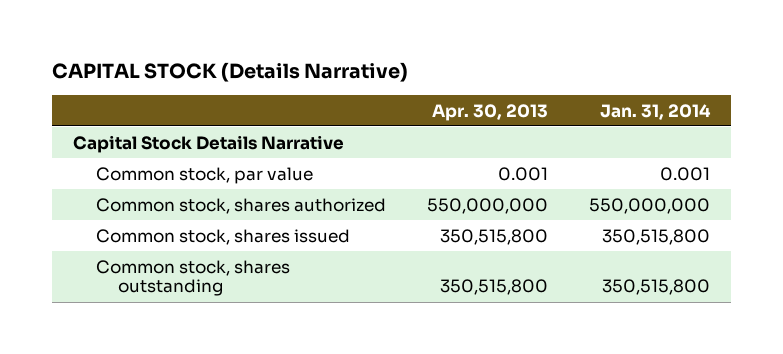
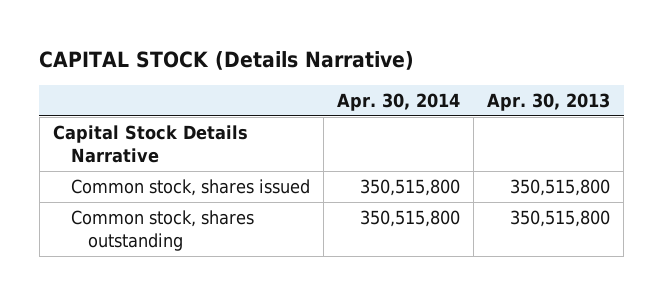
[600,103,712,120] Jan. 31, 2014 -> none
none -> [336,92,460,111] Apr. 30, 2014
[95,166,313,184] Common stock, par value -> none
[95,197,386,214] Common stock, shares authorized -> none

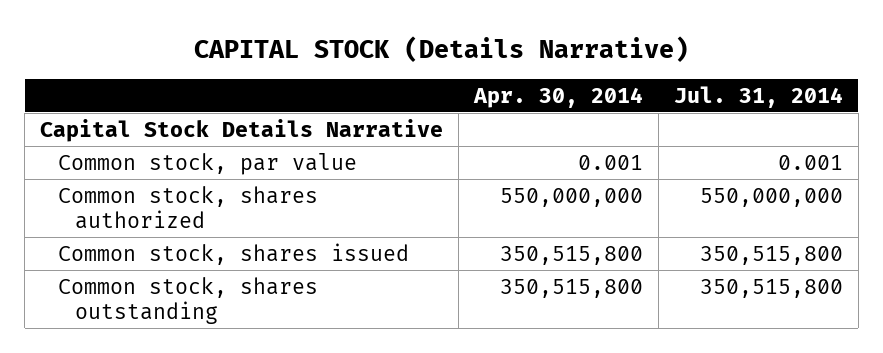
[487,92,611,111] Apr. 30, 2013 -> none
none -> [673,85,843,108] Jul. 31, 2014
none -> [57,152,357,175] Common stock, par value
none -> [57,185,318,230] Common stock, shares authorized

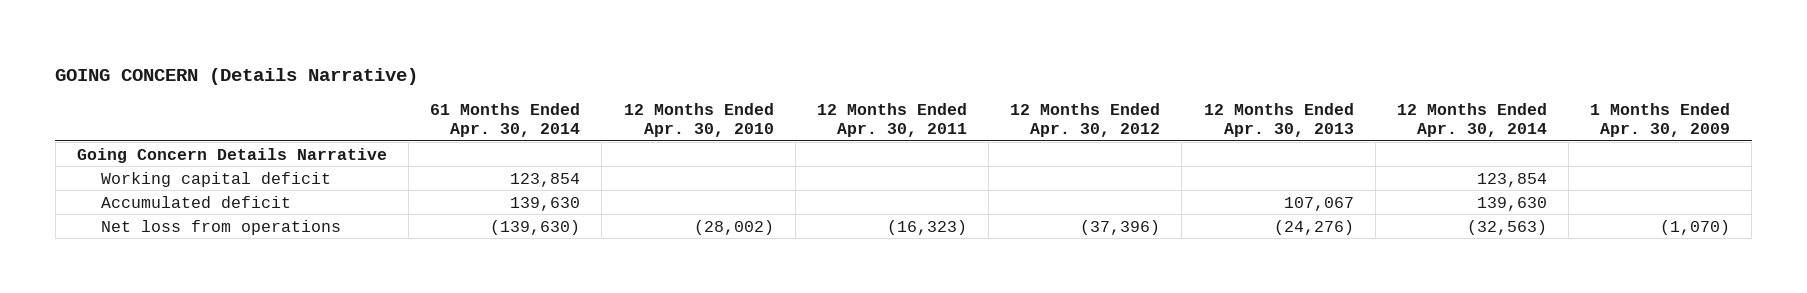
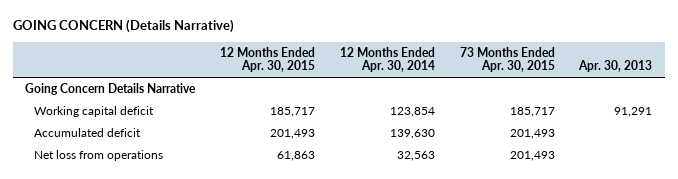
[430,102,581,137] 61 Months Ended Apr. 30, 2014 -> none
[623,102,774,137] 12 Months Ended Apr. 30, 2010 -> none
[816,102,967,137] 12 Months Ended Apr. 30, 2011 -> none
[1010,102,1161,137] 12 Months Ended Apr. 30, 2012 -> none
[1203,102,1354,137] 12 Months Ended Apr. 30, 2013 -> none
[1590,102,1731,137] 1 Months Ended Apr. 30, 2009 -> none
none -> [219,46,315,73] 12 Months Ended Apr. 30, 2015
none -> [459,46,555,73] 73 Months Ended Apr. 30, 2015
none -> [578,60,653,73] Apr. 30, 2013
[1466,219,1547,235] (32,563) -> [396,151,435,162] 32,563

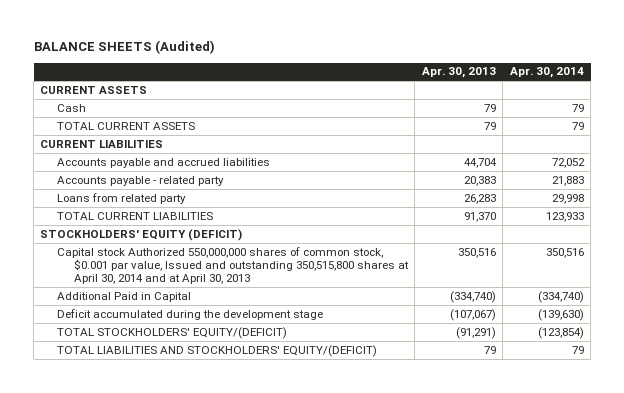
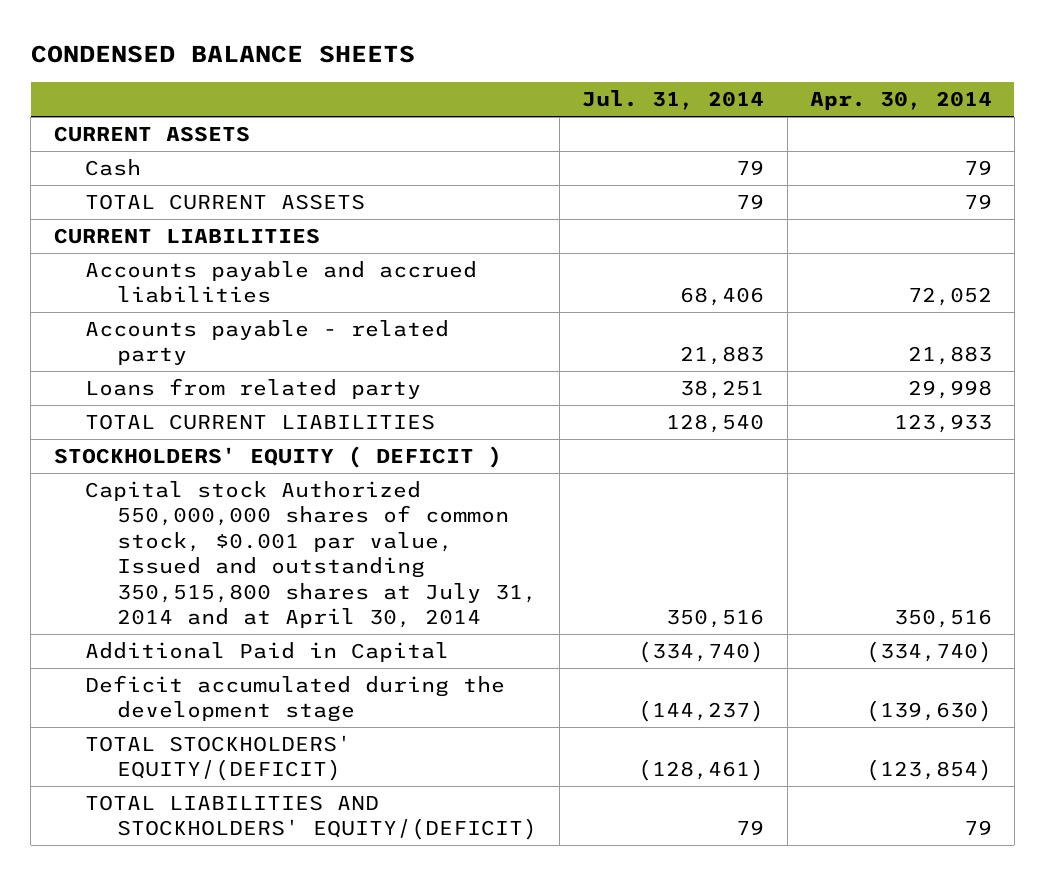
[33,40,215,55] BALANCE SHEETS (Audited) -> [30,45,415,64] CONDENSED BALANCE SHEETS
[421,67,496,79] Apr. 30, 2013 -> none
none -> [582,90,765,111] Jul. 31, 2014
[40,228,243,241] STOCKHOLDERS' EQUITY (DEFICIT) -> [53,445,502,468] STOCKHOLDERS' EQUITY ( DEFICIT )
[57,246,409,285] Capital stock Authorized 550,000,000 shares of common stock, $0.001 par value, Issued and outstanding 350,515,800 shares at April 30, 2014 and at April 30, 2013 -> [85,480,538,629] Capital stock Authorized 550,000,000 shares of common stock, $0.001 par value, Issued and outstanding 350,515,800 shares at July 31, 2014 and at April 30, 2014

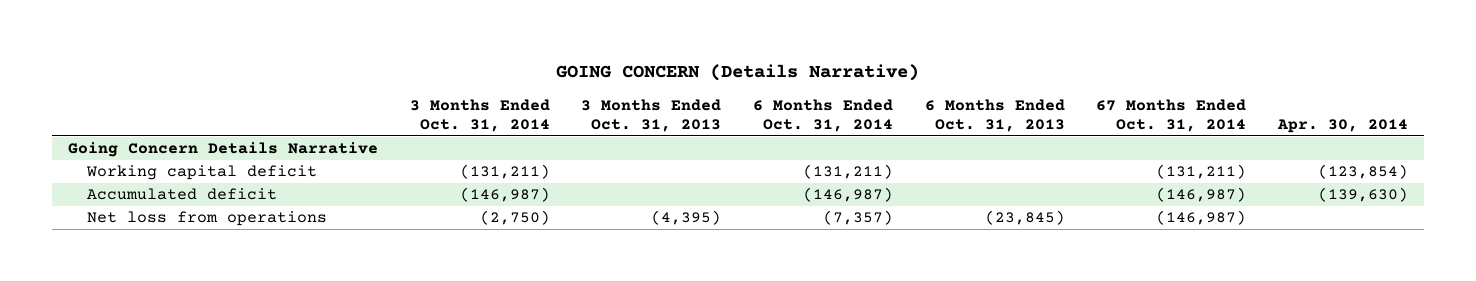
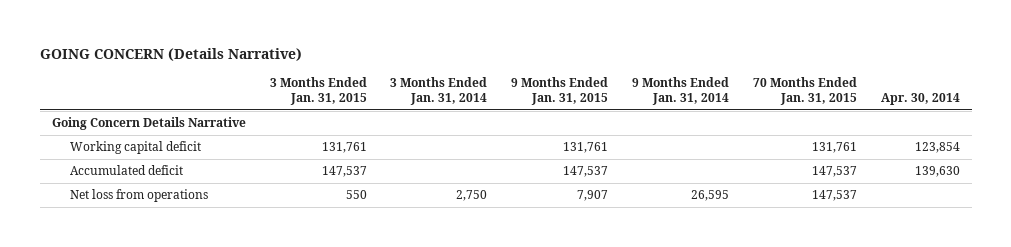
[409,98,550,132] 3 Months Ended Oct. 31, 2014 -> none
[581,98,722,132] 3 Months Ended Oct. 31, 2013 -> none
[753,98,894,132] 6 Months Ended Oct. 31, 2014 -> none
[924,98,1065,132] 6 Months Ended Oct. 31, 2013 -> none
[1096,98,1247,132] 67 Months Ended Oct. 31, 2014 -> none
none -> [269,76,367,106] 3 Months Ended Jan. 31, 2015
none -> [390,76,488,106] 3 Months Ended Jan. 31, 2014
none -> [511,76,609,106] 9 Months Ended Jan. 31, 2015
none -> [632,76,730,106] 9 Months Ended Jan. 31, 2014
none -> [752,76,857,106] 70 Months Ended Jan. 31, 2015
[1318,164,1409,180] (123,854) -> [914,142,960,154] 123,854
[1318,187,1409,203] (139,630) -> [914,166,960,178] 139,630

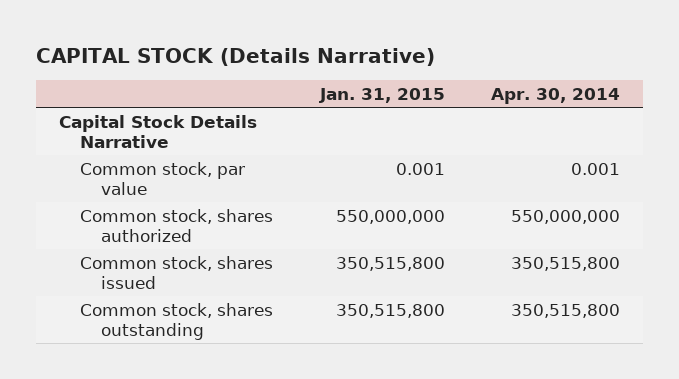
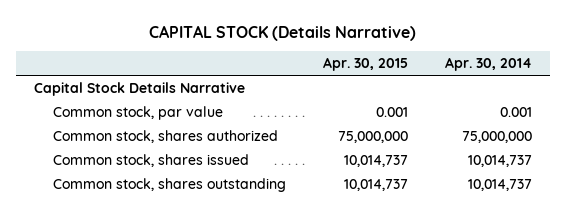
[318,87,445,103] Jan. 31, 2015 -> none
none -> [323,57,409,72] Apr. 30, 2015
[510,210,620,225] 550,000,000 -> [461,130,532,143] 75,000,000
[510,257,620,272] 350,515,800 -> [467,154,532,167] 10,014,737
[510,304,620,319] 350,515,800 -> [467,178,532,191] 10,014,737

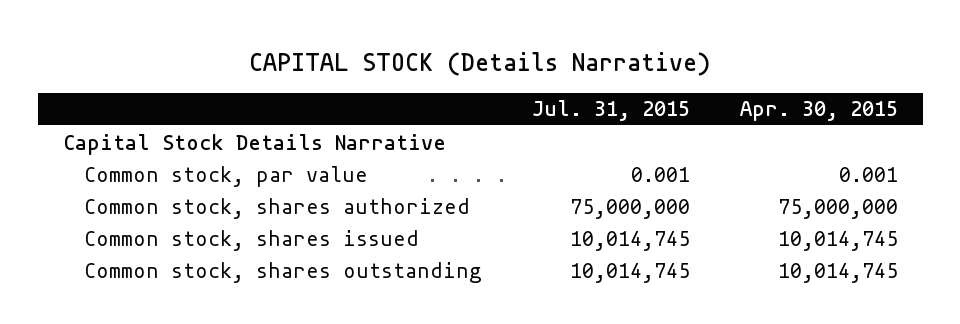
[444,57,532,72] Apr. 30, 2014 -> none
none -> [532,100,691,122] Jul. 31, 2015
[344,154,409,167] 10,014,737 -> [777,230,898,251] 10,014,745
[344,178,409,191] 10,014,737 -> [777,262,898,283] 10,014,745

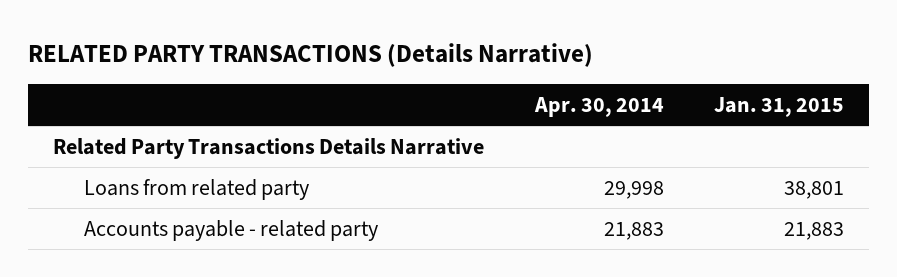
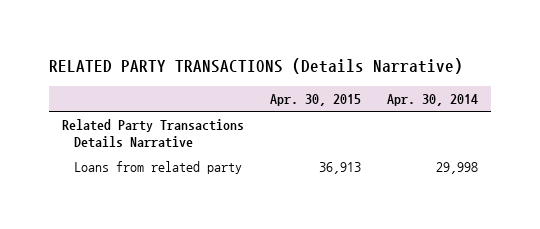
[713,96,844,117] Jan. 31, 2015 -> none
none -> [270,94,362,107] Apr. 30, 2015
[84,219,379,241] Accounts payable - related party -> none

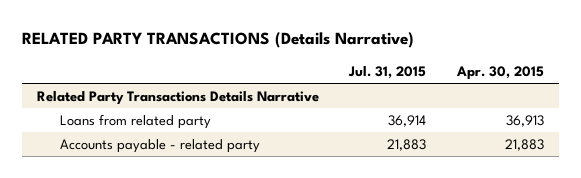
[387,94,479,107] Apr. 30, 2014 -> none
none -> [348,66,427,80] Jul. 31, 2015
none -> [59,138,260,153] Accounts payable - related party

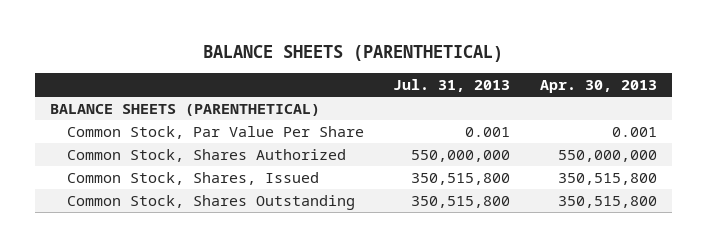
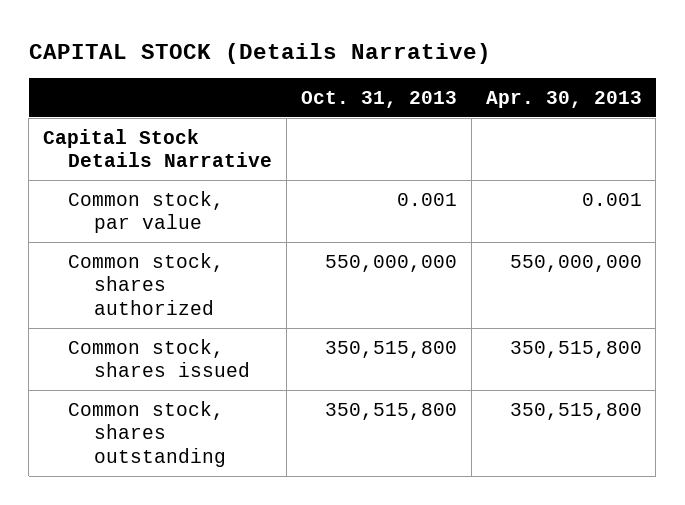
[203,45,504,63] BALANCE SHEETS (PARENTHETICAL) -> [28,42,491,64] CAPITAL STOCK (Details Narrative)
[393,78,511,92] Jul. 31, 2013 -> none
none -> [300,90,457,108] Oct. 31, 2013
[49,104,320,117] BALANCE SHEETS (PARENTHETICAL) -> none
none -> [43,128,273,168] Capital Stock Details Narrative
[66,126,364,140] Common Stock, Par Value Per Share -> [68,190,225,234] Common stock, par value
[66,149,346,163] Common Stock, Shares Authorized -> [68,252,225,316] Common stock, shares authorized
[66,172,319,186] Common Stock, Shares, Issued -> [68,338,250,378] Common stock, shares issued
[66,195,355,211] Common Stock, Shares Outstanding -> [68,400,226,468] Common stock, shares outstanding

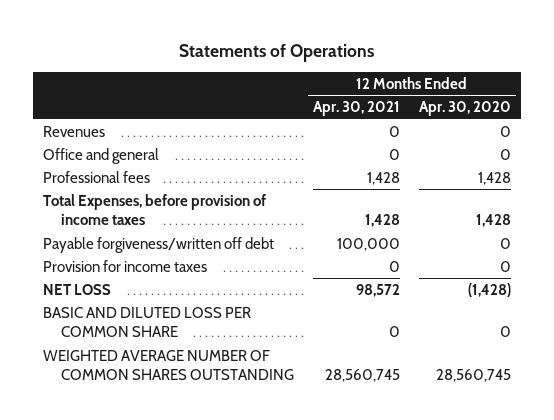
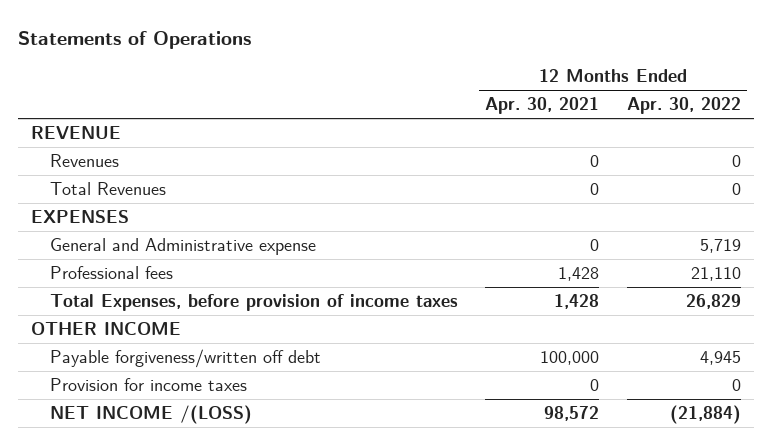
[419,101,512,117] Apr. 30, 2020 -> none
none -> [626,97,741,115] Apr. 30, 2022
none -> [31,126,122,140] REVENUE
none -> [50,182,167,196] Total Revenues
none -> [31,209,130,224] EXPENSES
[42,148,159,165] Office and general -> [50,238,317,256] General and Administrative expense
none -> [31,322,182,336] OTHER INCOME
[42,307,251,338] BASIC AND DILUTED LOSS PER COMMON SHARE -> none
[42,350,295,381] WEIGHTED AVERAGE NUMBER OF COMMON SHARES OUTSTANDING -> none
[42,284,111,296] NET LOSS -> [50,405,253,425] NET INCOME /(LOSS)

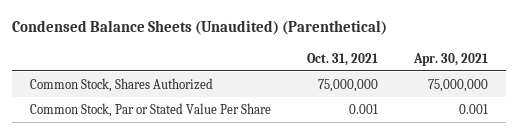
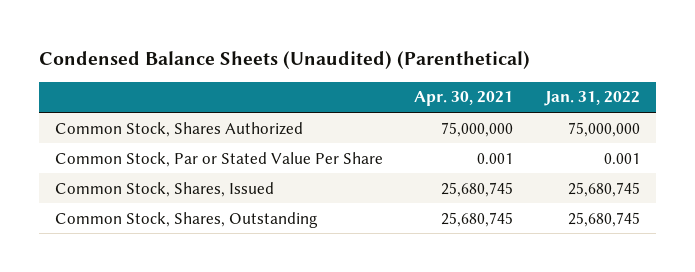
[307,52,379,66] Oct. 31, 2021 -> none
none -> [544,91,641,107] Jan. 31, 2022
none -> [54,181,274,197] Common Stock, Shares, Issued
none -> [54,211,318,228] Common Stock, Shares, Outstanding

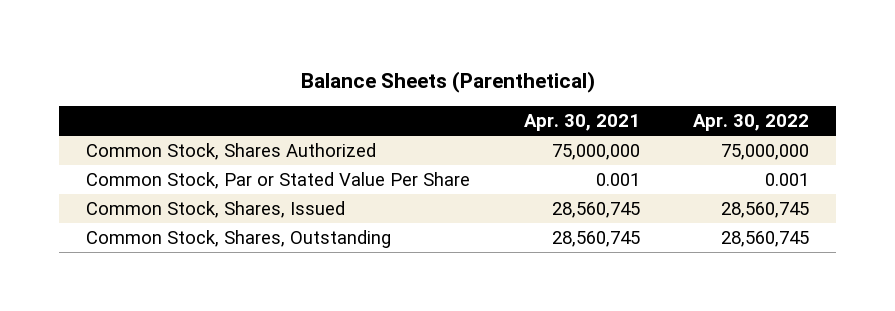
[38,50,530,69] Condensed Balance Sheets (Unaudited) (Parenthetical) -> [300,70,595,93] Balance Sheets (Parenthetical)
[544,91,641,107] Jan. 31, 2022 -> none
none -> [693,114,810,132] Apr. 30, 2022
[441,181,514,197] 25,680,745 -> [551,202,640,219] 28,560,745
[441,211,514,227] 25,680,745 -> [551,231,640,248] 28,560,745

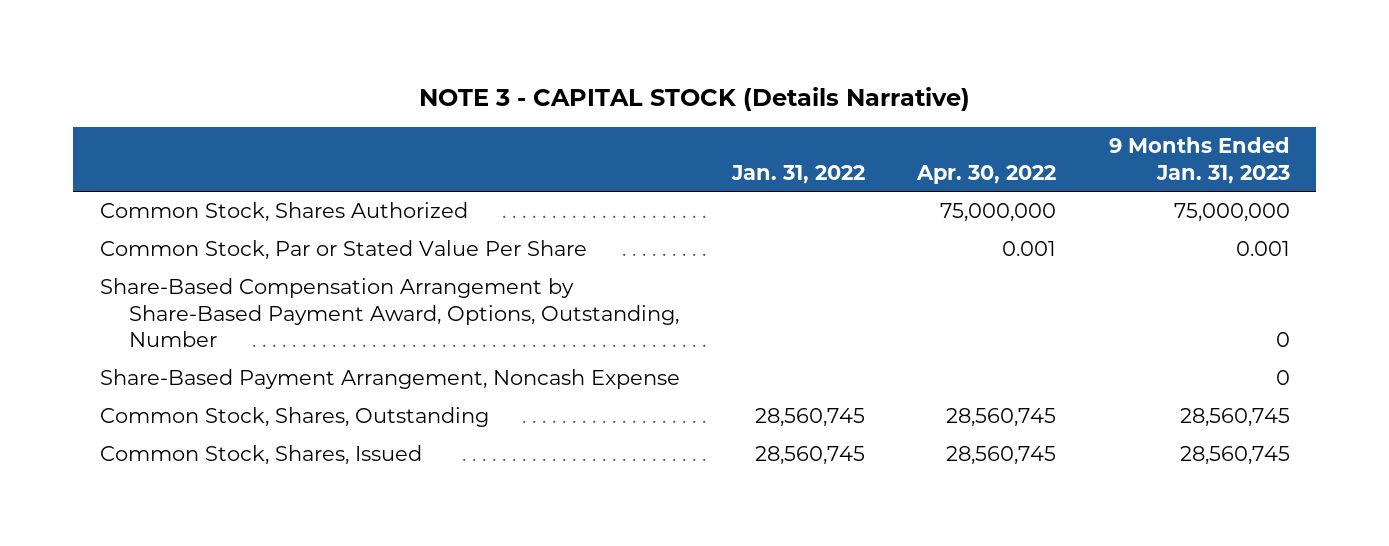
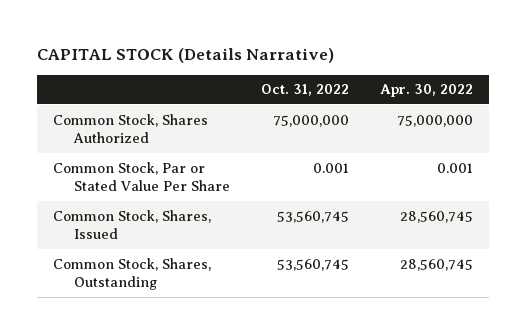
[418,87,970,112] NOTE 3 - CAPITAL STOCK (Details Narrative) -> [37,48,335,64] CAPITAL STOCK (Details Narrative)
[731,164,866,184] Jan. 31, 2022 -> none
[1108,137,1290,184] 9 Months Ended Jan. 31, 2023 -> none
none -> [260,84,349,97] Oct. 31, 2022
[99,278,680,348] Share-Based Compensation Arrangement by Share-Based Payment Award, Options, Outstanding, Number -> none
[99,369,680,390] Share-Based Payment Arrangement, Noncash Expense -> none
[99,407,489,428] Common Stock, Shares, Outstanding -> [52,257,211,290] Common Stock, Shares, Outstanding

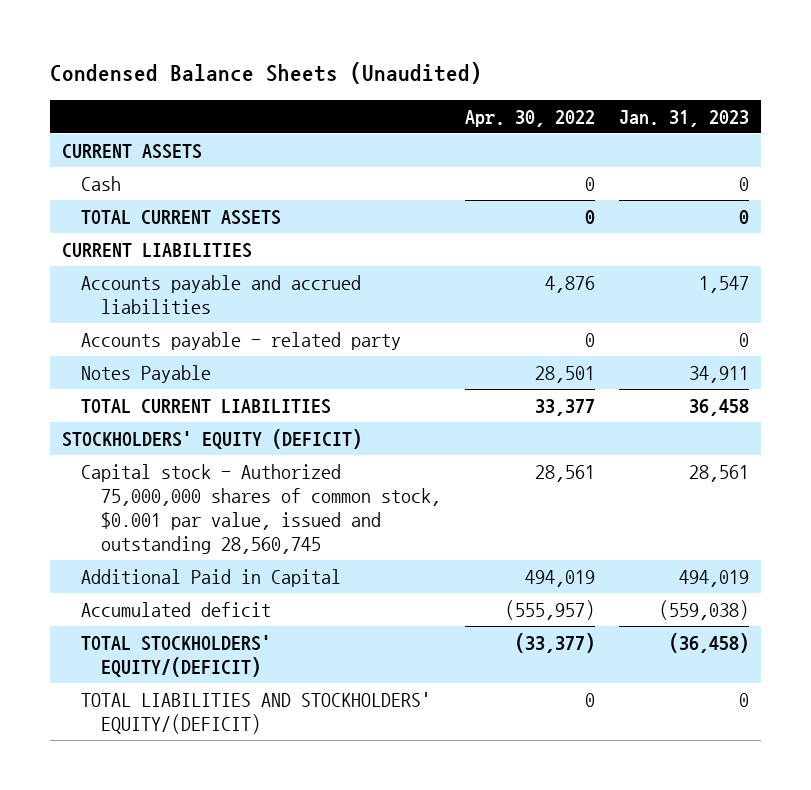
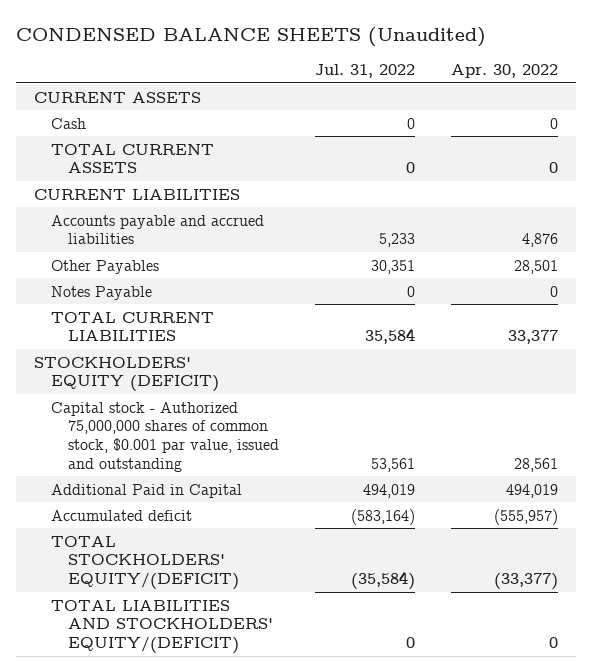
[49,62,482,85] Condensed Balance Sheets (Unaudited) -> [15,26,486,47] CONDENSED BALANCE SHEETS (Unaudited)
[619,109,750,127] Jan. 31, 2023 -> none
none -> [314,64,415,79] Jul. 31, 2022
[81,331,402,350] Accounts payable - related party -> none
none -> [50,259,159,274] Other Payables
[535,365,596,383] 28,501 -> [549,285,558,297] 0
[81,463,442,554] Capital stock - Authorized 75,000,000 shares of common stock, $0.001 par value, issued and outstanding 28,560,745 -> [50,401,279,472] Capital stock - Authorized 75,000,000 shares of common stock, $0.001 par value, issued and outstanding

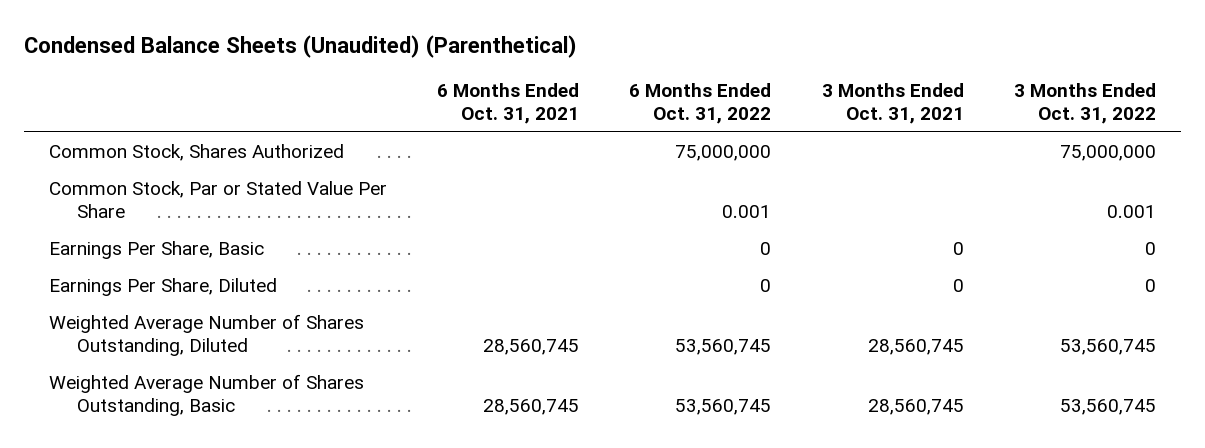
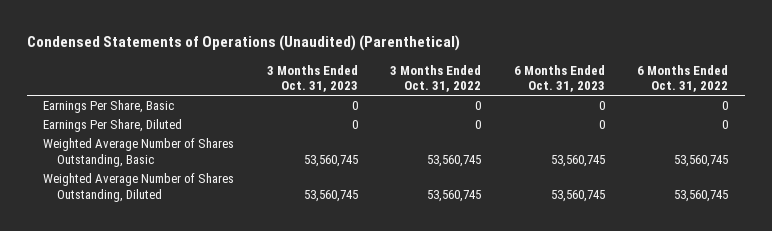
[23,34,577,58] Condensed Balance Sheets (Unaudited) (Parenthetical) -> [27,35,461,52] Condensed Statements of Operations (Unaudited) (Parenthetical)
[437,83,580,124] 6 Months Ended Oct. 31, 2021 -> none
[821,83,964,124] 3 Months Ended Oct. 31, 2021 -> none
none -> [266,64,358,93] 3 Months Ended Oct. 31, 2023
none -> [513,64,605,93] 6 Months Ended Oct. 31, 2023
[48,144,344,162] Common Stock, Shares Authorized -> none
[48,181,387,219] Common Stock, Par or Stated Value Per Share -> none
[48,314,364,357] Weighted Average Number of Shares Outstanding, Diluted -> [43,173,235,202] Weighted Average Number of Shares Outstanding, Diluted

